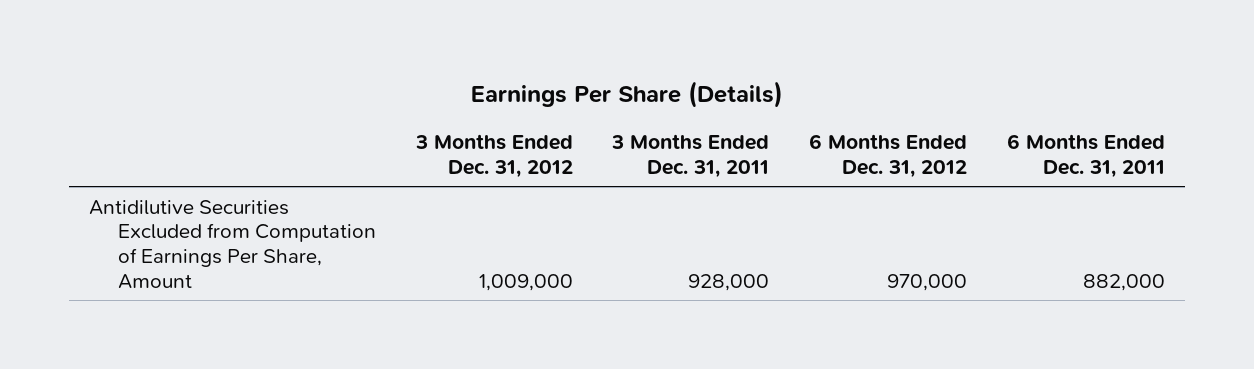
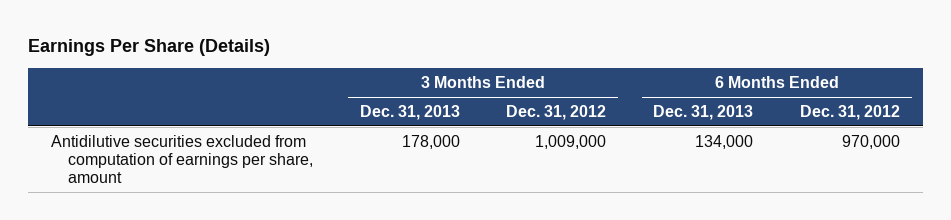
[611,134,770,178] 3 Months Ended Dec. 31, 2011 -> none
[1007,134,1166,178] 6 Months Ended Dec. 31, 2011 -> none
none -> [359,104,460,120] Dec. 31, 2013
none -> [653,104,754,120] Dec. 31, 2013
[89,199,376,289] Antidilutive Securities Excluded from Computation of Earnings Per Share, Amount -> [51,134,313,184] Antidilutive securities excluded from computation of earnings per share, amount

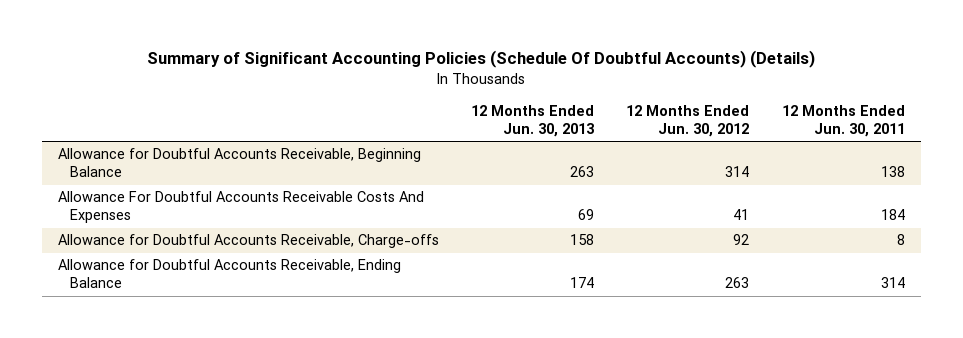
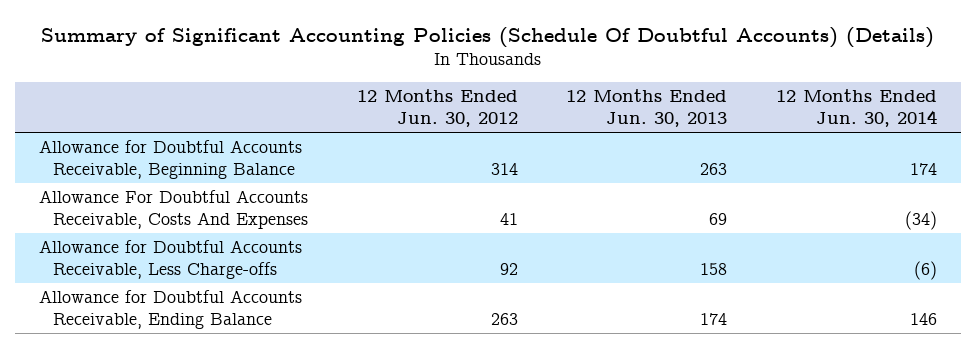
[781,104,905,137] 12 Months Ended Jun. 30, 2011 -> none
none -> [775,88,937,128] 12 Months Ended Jun. 30, 2014
[57,191,424,224] Allowance For Doubtful Accounts Receivable Costs And Expenses -> [39,189,309,230] Allowance For Doubtful Accounts Receivable, Costs And Expenses
[57,234,439,249] Allowance for Doubtful Accounts Receivable, Charge-offs -> [39,239,303,280] Allowance for Doubtful Accounts Receivable, Less Charge-offs

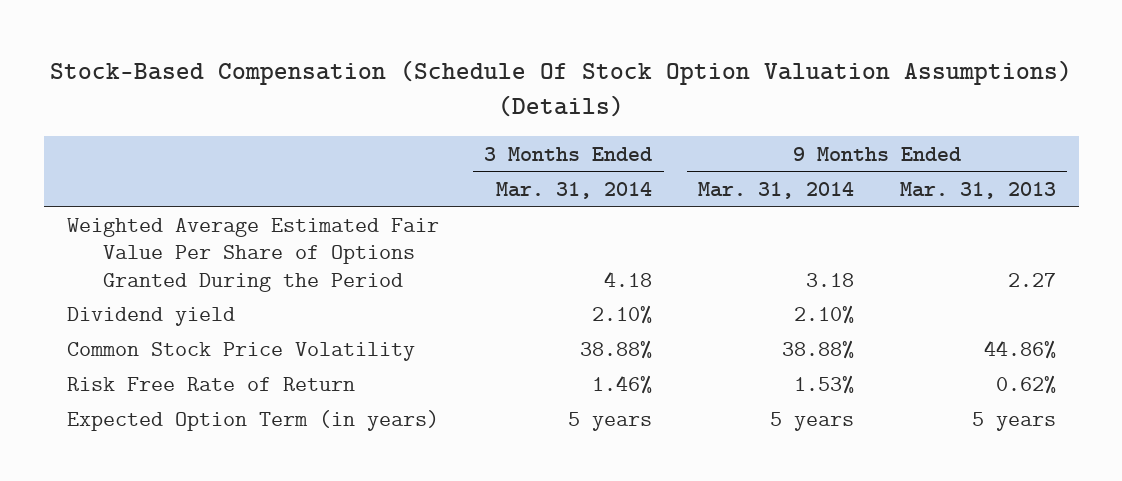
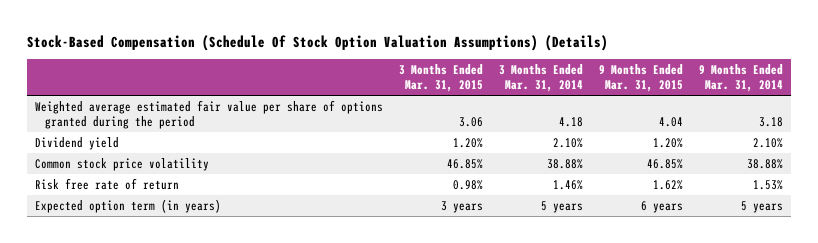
[899,181,1056,199] Mar. 31, 2013 -> none
none -> [399,63,484,93] 3 Months Ended Mar. 31, 2015
none -> [599,63,684,93] 9 Months Ended Mar. 31, 2015
[66,218,439,292] Weighted Average Estimated Fair Value Per Share of Options Granted During the Period -> [35,99,384,130] Weighted average estimated fair value per share of options granted during the period
[66,342,415,362] Common Stock Price Volatility -> [35,157,210,171] Common stock price volatility
[66,377,355,392] Risk Free Rate of Return -> [35,177,180,190] Risk free rate of return
[66,410,439,432] Expected Option Term (in years) -> [35,198,222,213] Expected option term (in years)

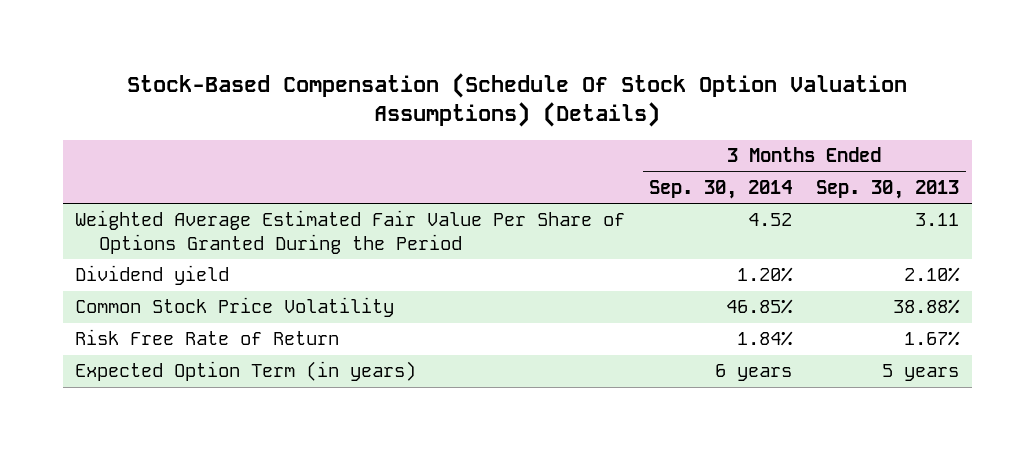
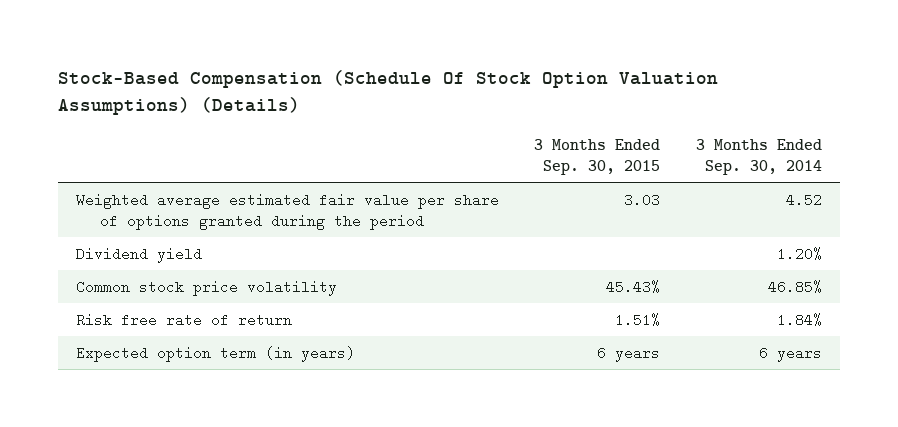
[816,179,960,199] Sep. 30, 2013 -> none
none -> [534,139,661,175] 3 Months Ended Sep. 30, 2015
[75,210,626,255] Weighted Average Estimated Fair Value Per Share of Options Granted During the Period -> [75,192,499,230] Weighted average estimated fair value per share of options granted during the period
[75,297,395,318] Common Stock Price Volatility -> [75,279,337,296] Common stock price volatility
[75,329,340,346] Risk Free Rate of Return -> [75,312,292,327] Risk free rate of return
[75,361,417,382] Expected Option Term (in years) -> [75,345,355,362] Expected option term (in years)

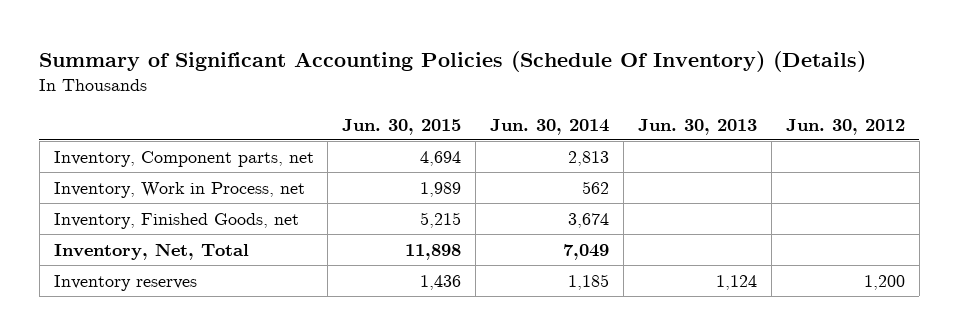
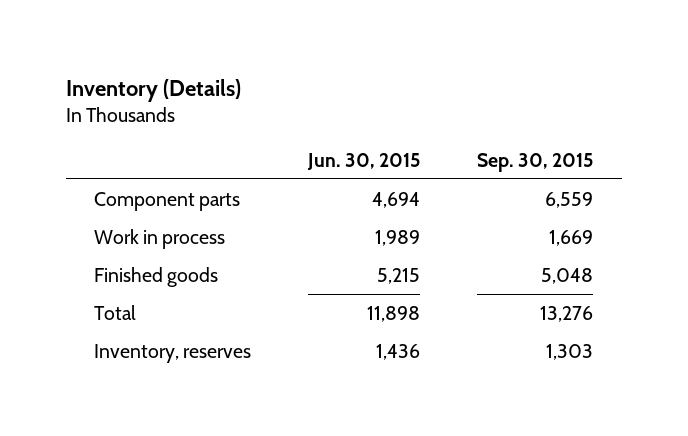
[39,50,867,72] Summary of Significant Accounting Policies (Schedule Of Inventory) (Details) -> [65,78,241,102] Inventory (Details)
[490,118,610,135] Jun. 30, 2014 -> none
[638,118,758,135] Jun. 30, 2013 -> none
[785,118,905,135] Jun. 30, 2012 -> none
none -> [477,152,594,172] Sep. 30, 2015
[53,150,314,167] Inventory, Component parts, net -> [94,191,241,211] Component parts
[53,181,305,198] Inventory, Work in Process, net -> [94,228,226,249] Work in process
[53,212,299,229] Inventory, Finished Goods, net -> [94,266,219,287] Finished goods
[53,242,249,260] Inventory, Net, Total -> [94,304,137,320] Total
[53,274,197,291] Inventory reserves -> [94,343,252,363] Inventory, reserves

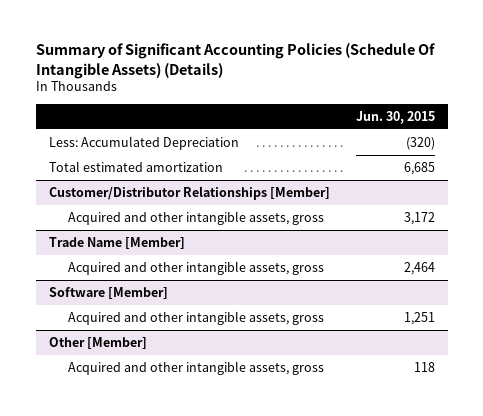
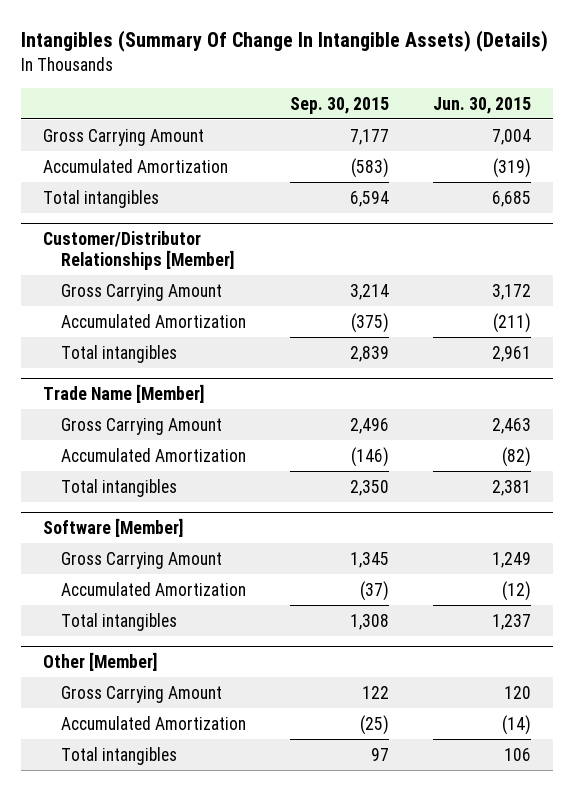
[35,43,435,79] Summary of Significant Accounting Policies (Schedule Of Intangible Assets) (Details) -> [20,30,548,53] Intangibles (Summary Of Change In Intangible Assets) (Details)
none -> [290,96,390,114] Sep. 30, 2015
none -> [42,128,204,146] Gross Carrying Amount
[48,135,239,150] Less: Accumulated Depreciation -> [42,158,228,173] Accumulated Amortization
[405,136,435,150] (320) -> [493,157,532,178] (319)
[48,160,223,172] Total estimated amortization -> [42,189,159,208] Total intangibles
[68,210,325,225] Acquired and other intangible assets, gross -> [61,283,223,301] Gross Carrying Amount
none -> [61,313,247,328] Accumulated Amortization
none -> [61,344,178,363] Total intangibles
[68,260,325,275] Acquired and other intangible assets, gross -> none
none -> [61,417,223,435] Gross Carrying Amount
none -> [61,447,247,462] Accumulated Amortization
none -> [61,478,178,497] Total intangibles
[68,310,325,325] Acquired and other intangible assets, gross -> none
none -> [61,551,223,569] Gross Carrying Amount
none -> [61,581,247,596] Accumulated Amortization
none -> [61,612,178,631] Total intangibles
[68,360,325,375] Acquired and other intangible assets, gross -> none
none -> [61,685,223,703] Gross Carrying Amount
none -> [61,715,247,730] Accumulated Amortization
none -> [61,746,178,765] Total intangibles

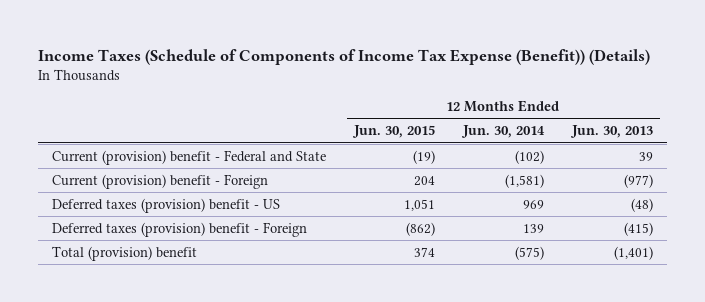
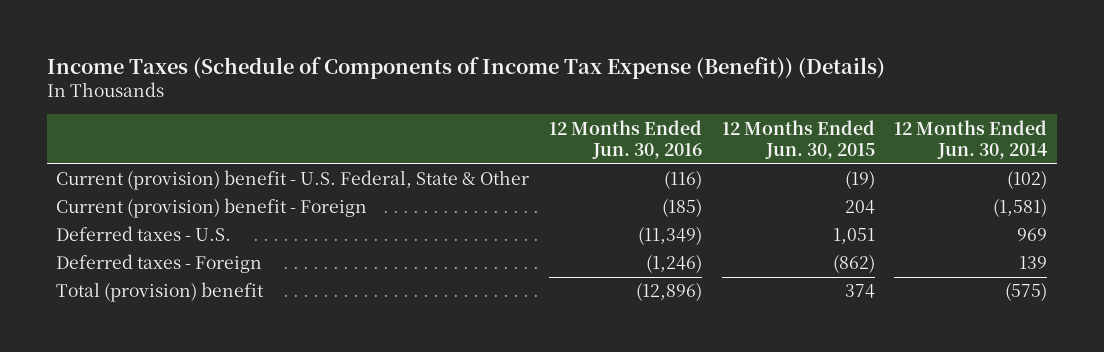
[569,125,653,139] Jun. 30, 2013 -> none
none -> [549,119,703,159] 12 Months Ended Jun. 30, 2016
[52,149,327,165] Current (provision) benefit - Federal and State -> [56,170,530,191] Current (provision) benefit - U.S. Federal, State & Other
[52,197,281,213] Deferred taxes (provision) benefit - US -> [56,226,232,242] Deferred taxes - U.S.
[52,221,308,237] Deferred taxes (provision) benefit - Foreign -> [56,254,263,274] Deferred taxes - Foreign

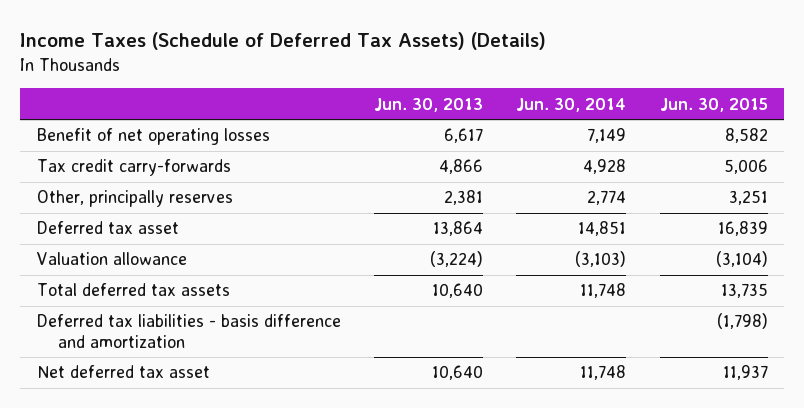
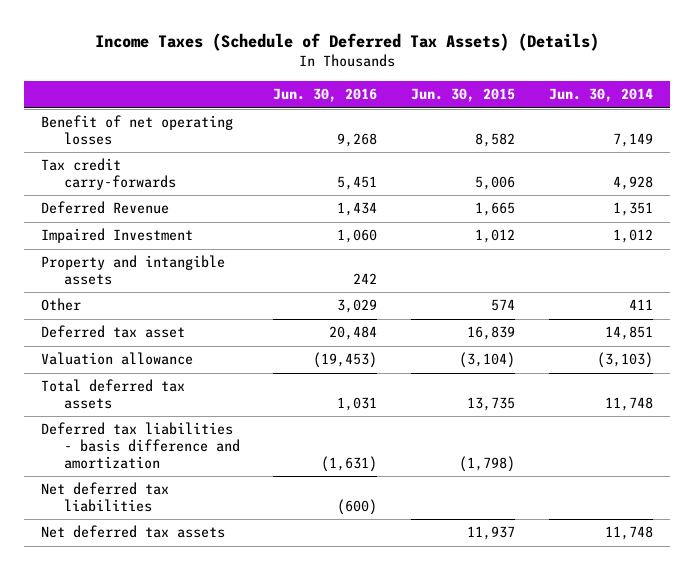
[373,97,483,112] Jun. 30, 2013 -> none
none -> [273,88,378,103] Jun. 30, 2016
none -> [41,201,170,215] Deferred Revenue
none -> [41,228,194,244] Impaired Investment
none -> [41,255,226,286] Property and intangible assets
[36,190,233,208] Other, principally reserves -> [41,298,82,312] Other
[587,190,627,206] 2,774 -> [628,299,653,311] 411
[728,190,768,206] 3,251 -> [491,299,516,312] 574
none -> [41,482,170,513] Net deferred tax liabilities
[36,365,210,379] Net deferred tax asset -> [41,525,226,539] Net deferred tax assets

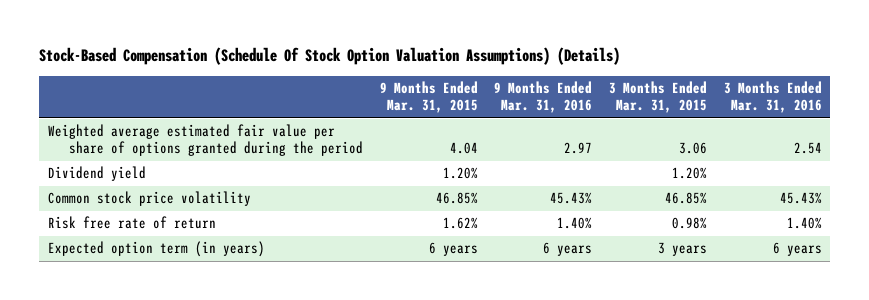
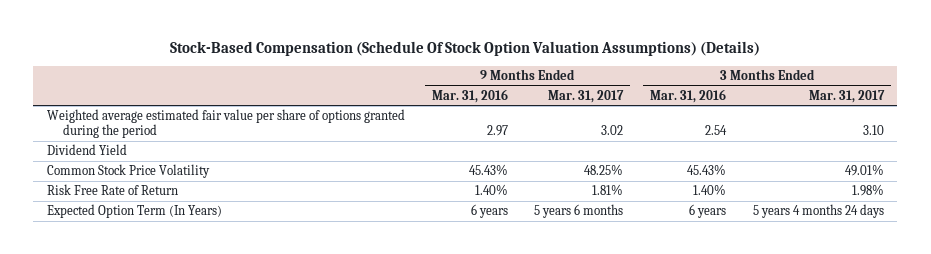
[379,81,478,114] 9 Months Ended Mar. 31, 2015 -> none
[609,81,708,114] 3 Months Ended Mar. 31, 2015 -> none
none -> [548,90,625,104] Mar. 31, 2017
none -> [808,90,885,104] Mar. 31, 2017
[47,166,146,182] Dividend yield -> [46,144,127,156] Dividend Yield
[47,191,251,207] Common stock price volatility -> [46,164,210,179] Common Stock Price Volatility
[47,216,216,230] Risk free rate of return -> [46,184,178,196] Risk Free Rate of Return
[47,241,265,258] Expected option term (in years) -> [46,204,222,219] Expected Option Term (In Years)

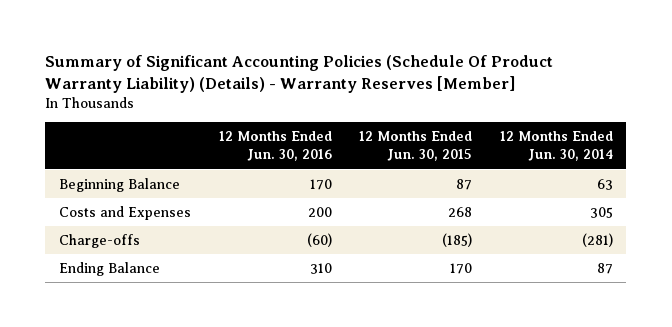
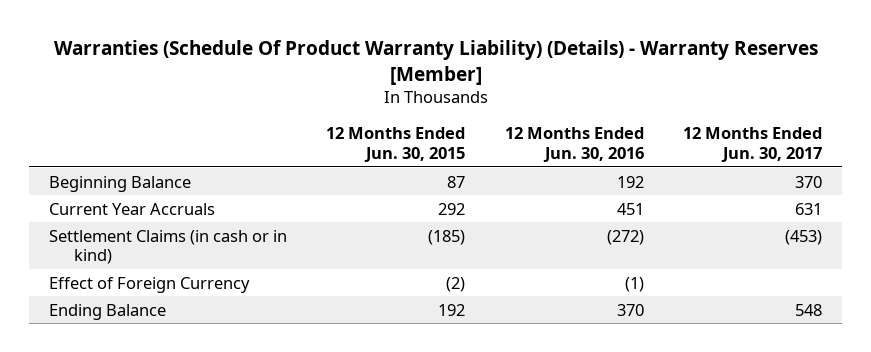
[45,55,554,94] Summary of Significant Accounting Policies (Schedule Of Product Warranty Liability) (Details) - Warranty Reserves [Member] -> [53,40,818,85] Warranties (Schedule Of Product Warranty Liability) (Details) - Warranty Reserves [Member]
[499,131,613,162] 12 Months Ended Jun. 30, 2014 -> none
none -> [683,127,823,163] 12 Months Ended Jun. 30, 2017
[59,205,192,220] Costs and Expenses -> none
[59,233,141,248] Charge-offs -> none
[309,178,332,190] 170 -> [616,175,644,188] 192
none -> [48,202,215,215] Current Year Accruals
none -> [48,229,287,265] Settlement Claims (in cash or in kind)
none -> [48,276,250,293] Effect of Foreign Currency
[309,262,332,274] 310 -> [616,303,644,316] 370
[450,262,473,274] 170 -> [438,303,466,316] 192

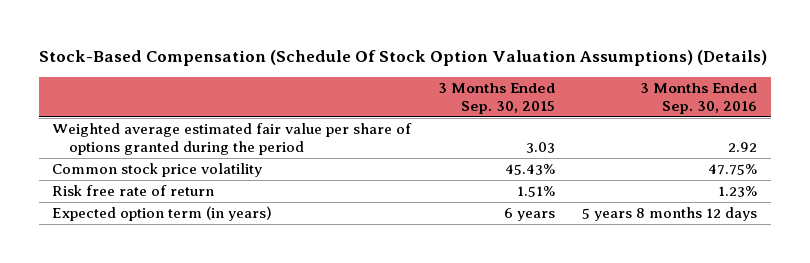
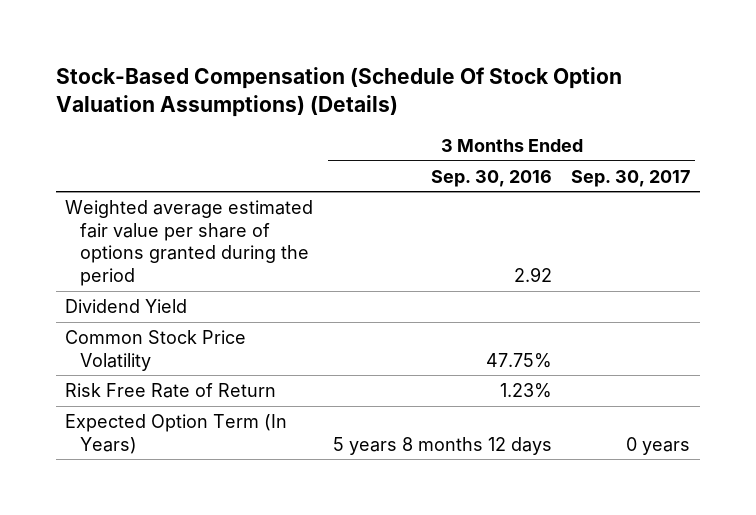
[438,83,556,115] 3 Months Ended Sep. 30, 2015 -> none
none -> [571,169,691,187] Sep. 30, 2017
none -> [65,298,188,313] Dividend Yield
[52,162,263,177] Common stock price volatility -> [65,329,247,371] Common Stock Price Volatility
[52,184,215,196] Risk free rate of return -> [65,382,277,398] Risk Free Rate of Return
[52,205,273,221] Expected option term (in years) -> [65,413,288,454] Expected Option Term (In Years)

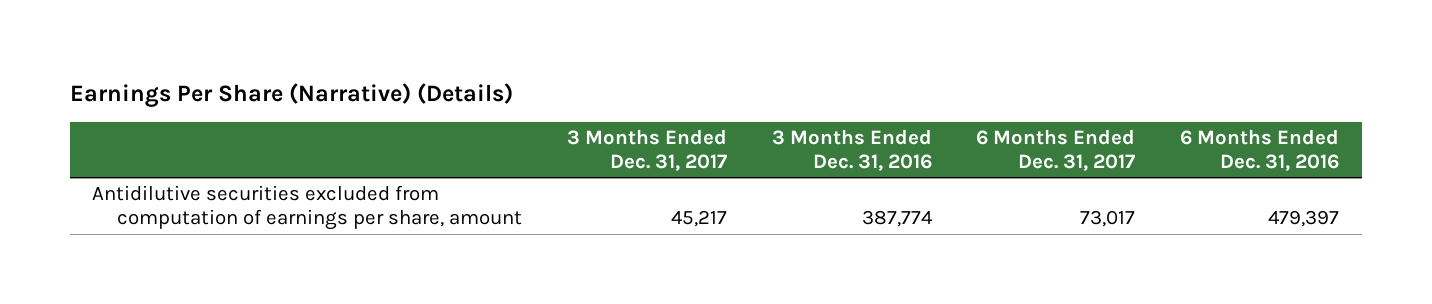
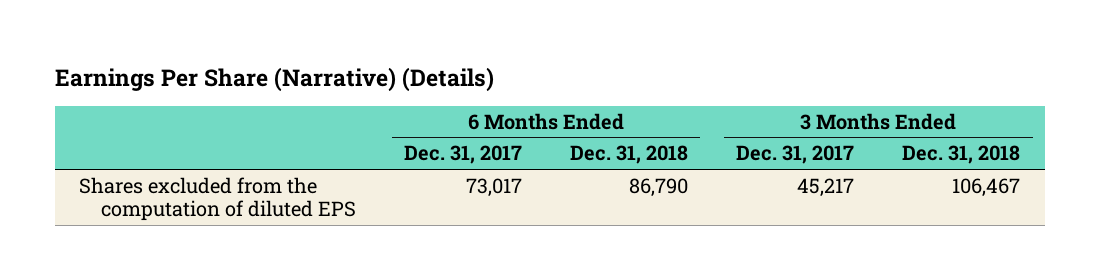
[771,128,932,172] 3 Months Ended Dec. 31, 2016 -> none
[1180,128,1340,172] 6 Months Ended Dec. 31, 2016 -> none
none -> [570,145,689,165] Dec. 31, 2018
none -> [902,145,1021,165] Dec. 31, 2018
[92,184,522,231] Antidilutive securities excluded from computation of earnings per share, amount -> [79,176,356,222] Shares excluded from the computation of diluted EPS

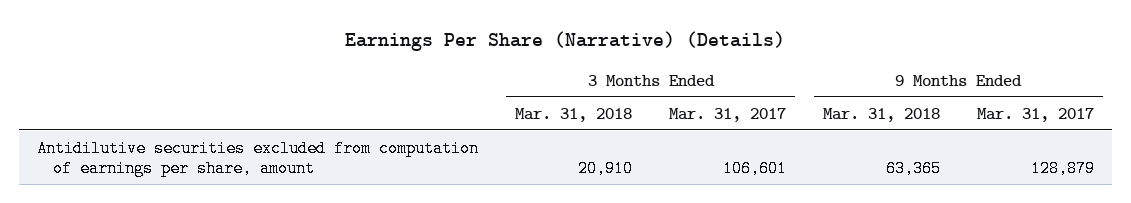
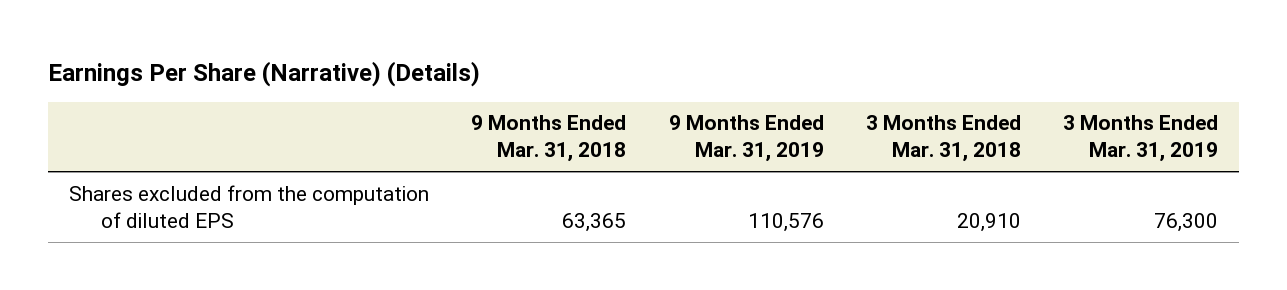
[668,107,786,122] Mar. 31, 2017 -> none
[976,107,1094,122] Mar. 31, 2017 -> none
none -> [668,115,824,163] 9 Months Ended Mar. 31, 2019
none -> [1062,115,1218,163] 3 Months Ended Mar. 31, 2019
[37,139,480,178] Antidilutive securities excluded from computation of earnings per share, amount -> [69,184,430,228] Shares excluded from the computation of diluted EPS

